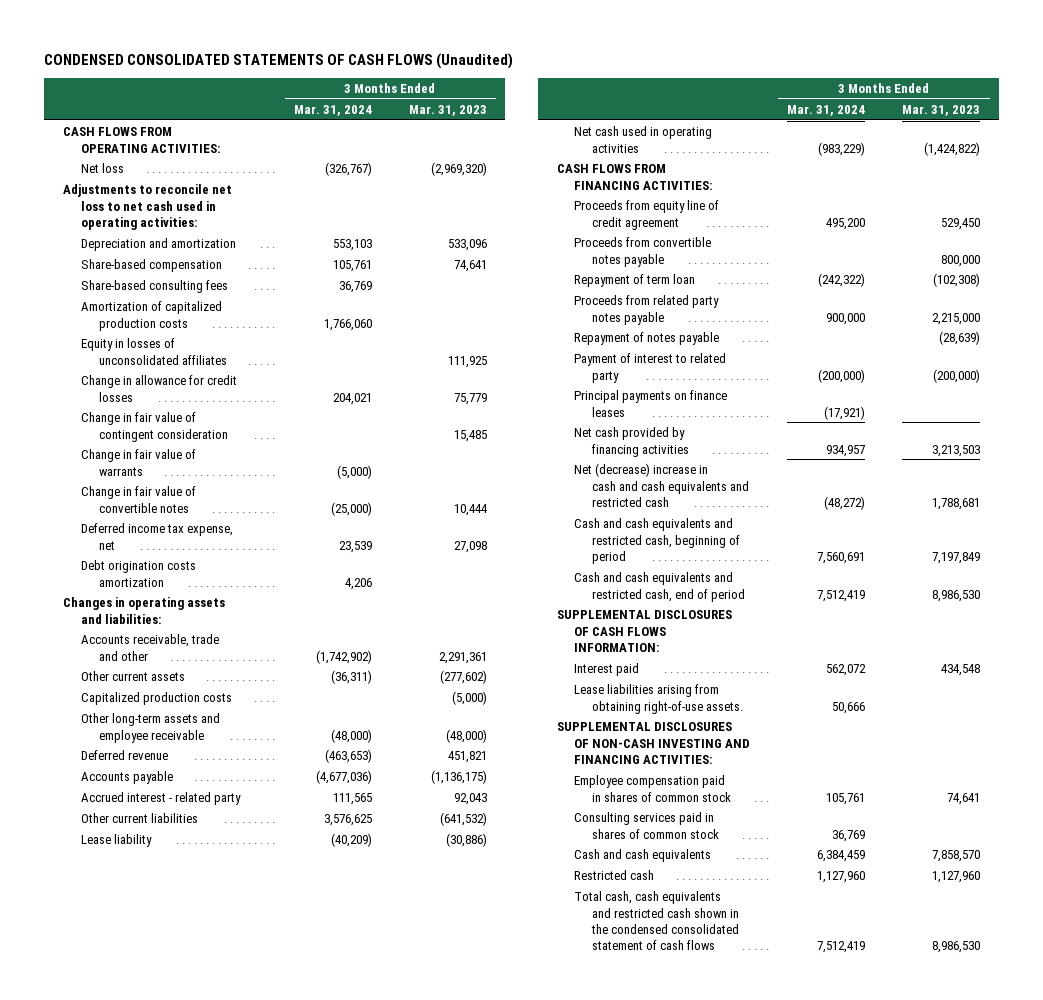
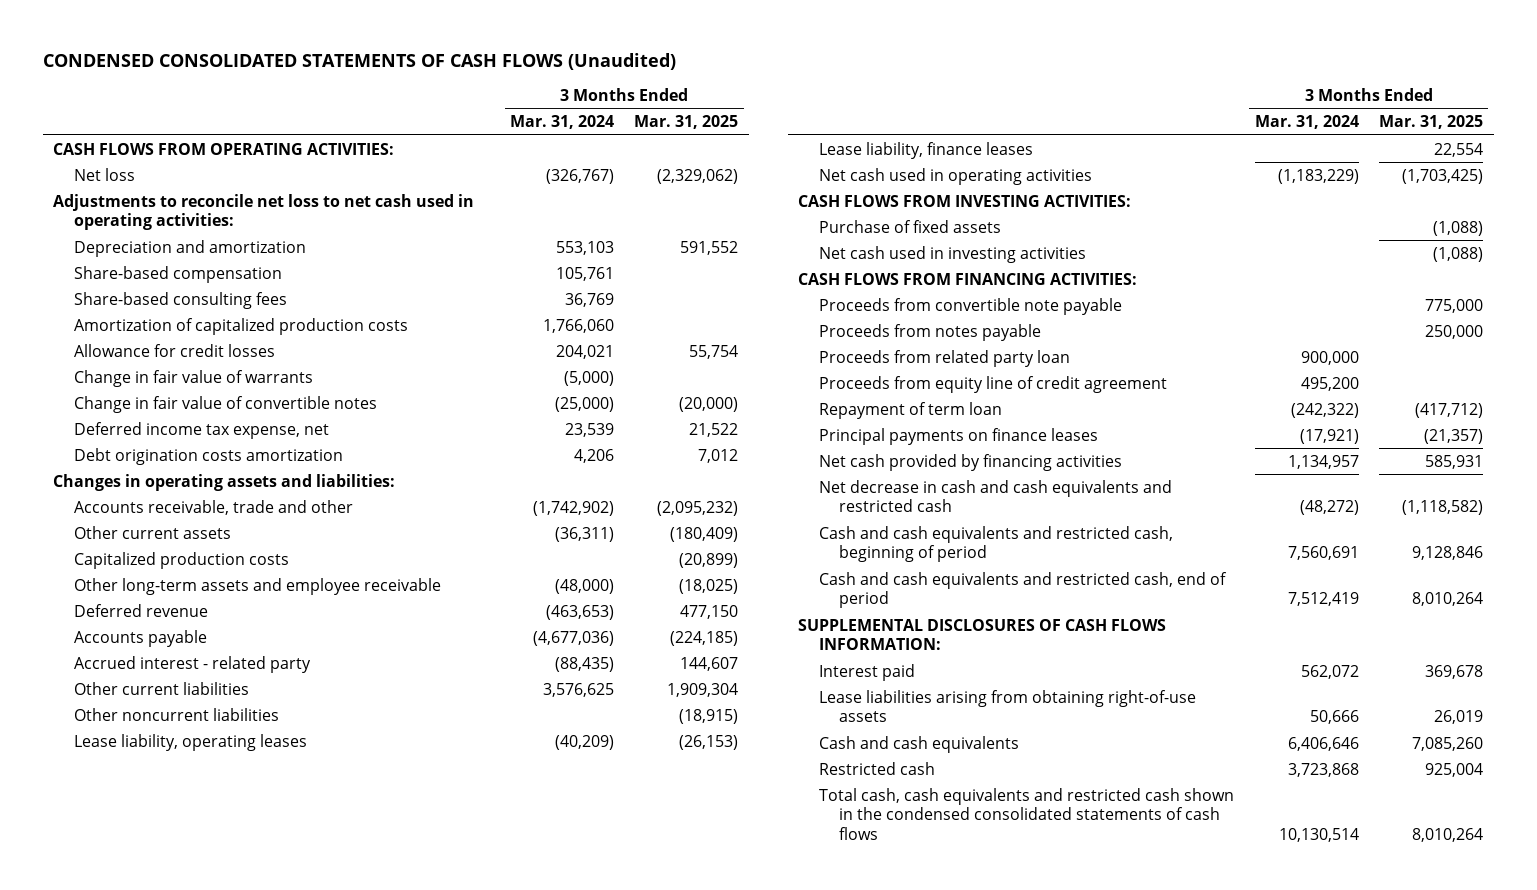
[408,105,487,117] Mar. 31, 2023 -> none
none -> [634,115,739,130] Mar. 31, 2025
[80,338,227,365] Equity in losses of unconsolidated affiliates -> none
[80,412,228,442] Change in fair value of contingent consideration -> none
[80,375,237,402] Change in allowance for credit losses -> [73,343,275,357] Allowance for credit losses
[332,793,372,806] 111,565 -> [554,656,614,672] (88,435)
none -> [73,707,279,721] Other noncurrent liabilities
[80,834,152,848] Lease liability -> [73,733,307,751] Lease liability, operating leases
none -> [818,141,1033,159] Lease liability, finance leases
[818,141,866,156] (983,229) -> [1277,168,1359,184] (1,183,229)
none -> [798,194,1132,207] CASH FLOWS FROM INVESTING ACTIVITIES:
none -> [818,219,1001,233] Purchase of fixed assets
none -> [818,245,1086,263] Net cash used in investing activities
none -> [818,297,1122,315] Proceeds from convertible note payable
none -> [818,323,1041,341] Proceeds from notes payable
none -> [818,349,1070,367] Proceeds from related party loan
[574,237,712,267] Proceeds from convertible notes payable -> none
[574,295,720,325] Proceeds from related party notes payable -> none
[574,332,720,346] Repayment of notes payable -> none
[574,353,727,383] Payment of interest to related party -> none
[826,444,866,457] 934,957 -> [1287,454,1359,469] 1,134,957
[574,463,750,507] Net (decrease) increase in cash and cash equivalents and restricted cash -> [818,479,1172,513] Net decrease in cash and cash equivalents and restricted cash
[556,722,751,764] SUPPLEMENTAL DISCLOSURES OF NON-CASH INVESTING AND FINANCING ACTIVITIES: -> none
[574,775,732,802] Employee compensation paid in shares of common stock -> none
[574,812,720,839] Consulting services paid in shares of common stock -> none
[574,684,744,714] Lease liabilities arising from obtaining right-of-use assets. -> [818,689,1196,723] Lease liabilities arising from obtaining right-of-use assets
[817,850,866,863] 6,384,459 -> [1287,736,1359,751] 6,406,646
[817,871,866,884] 1,127,960 -> [1287,762,1359,777] 3,723,868
[574,891,740,951] Total cash, cash equivalents and restricted cash shown in the condensed consolidated statement of cash flows -> [818,787,1234,840] Total cash, cash equivalents and restricted cash shown in the condensed consolidated statements of cash flows
[817,941,866,954] 7,512,419 -> [1278,827,1359,842] 10,130,514

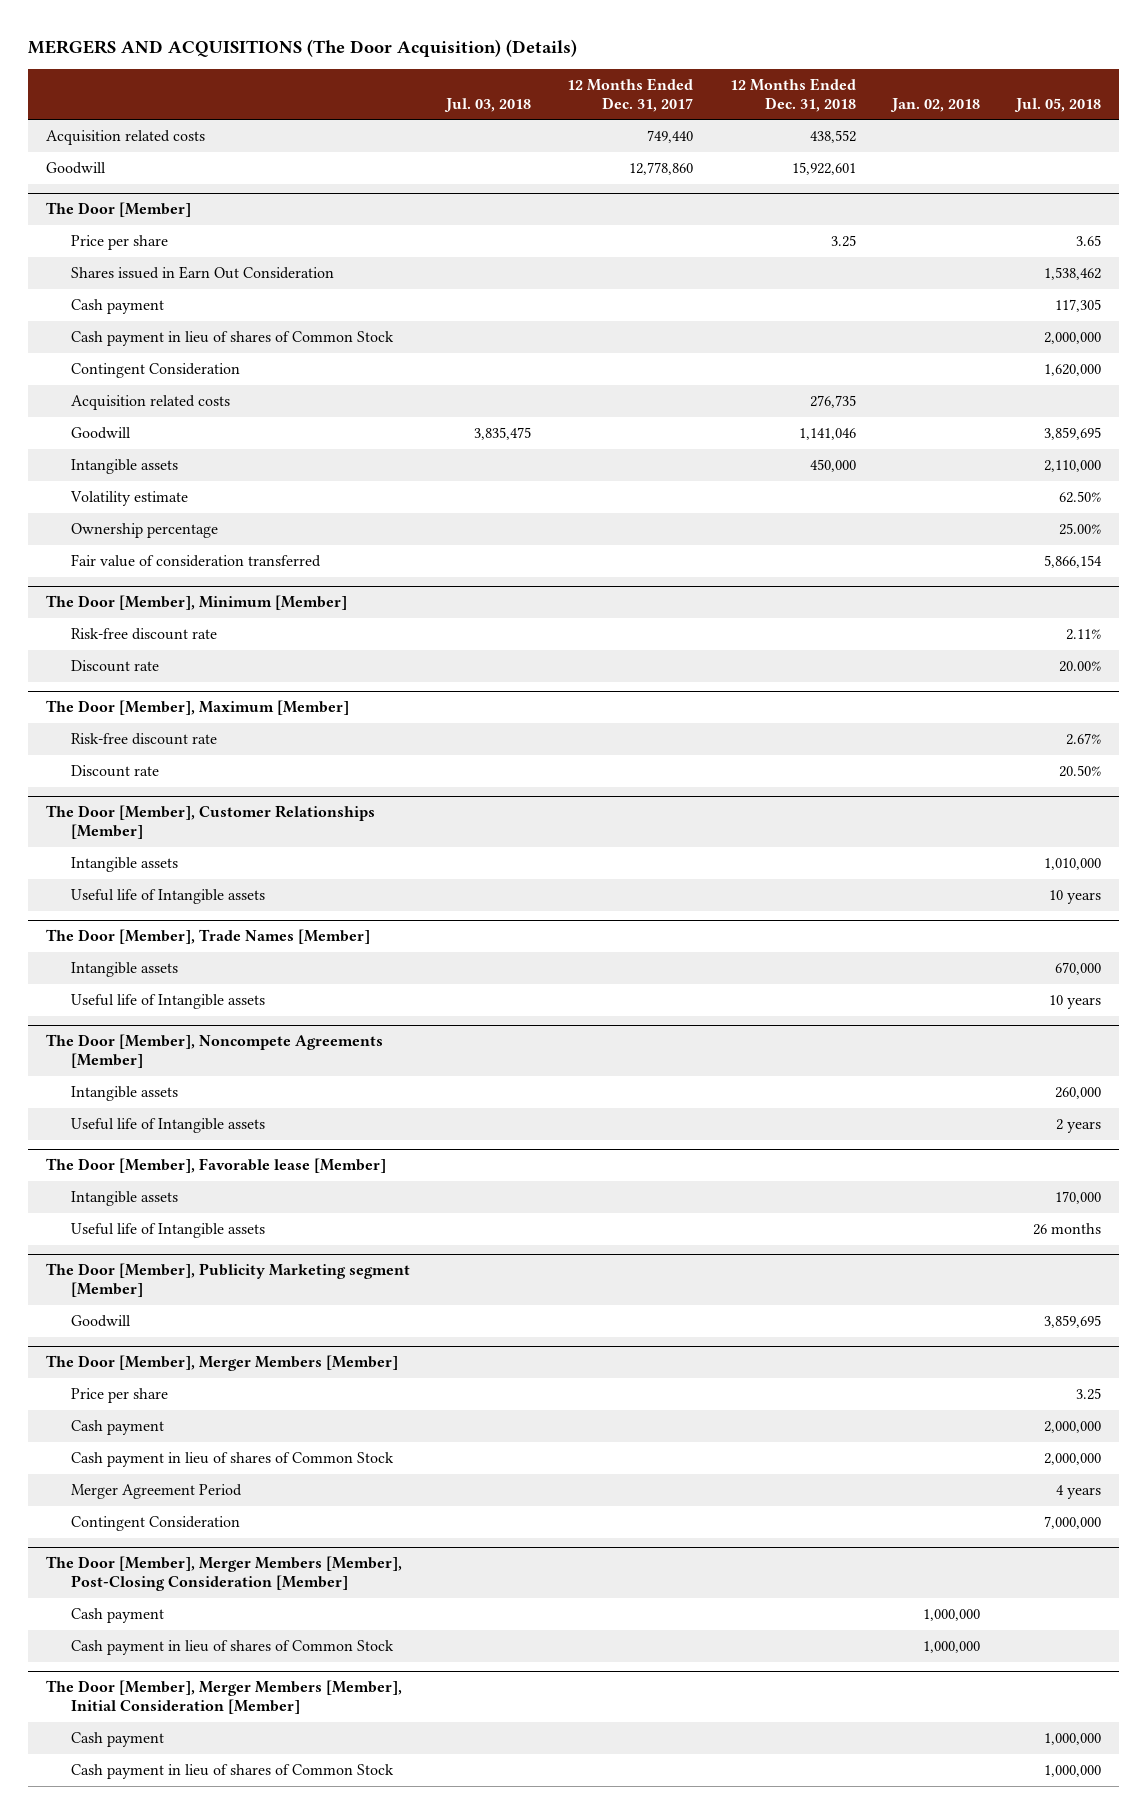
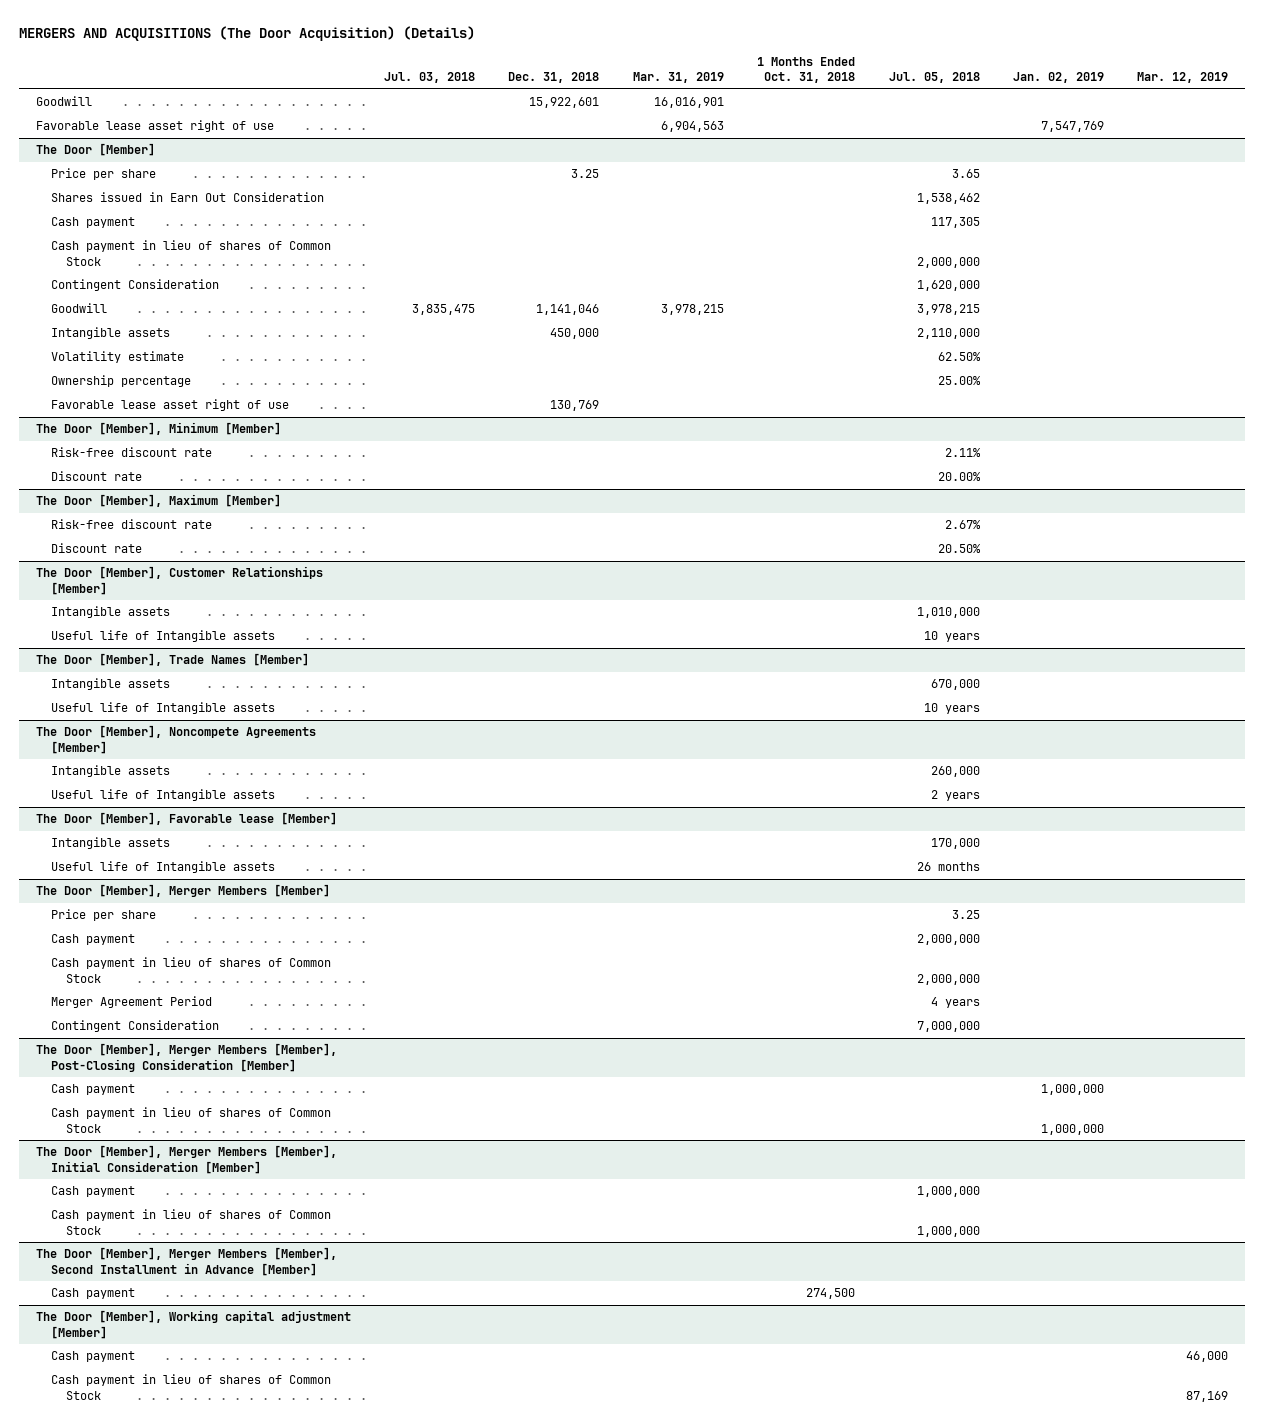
[567,78,694,112] 12 Months Ended Dec. 31, 2017 -> none
[729,78,856,112] 12 Months Ended Dec. 31, 2018 -> none
[889,97,980,112] Jan. 02, 2018 -> none
none -> [508,72,600,84] Dec. 31, 2018
none -> [632,72,724,84] Mar. 31, 2019
none -> [757,57,856,84] 1 Months Ended Oct. 31, 2018
none -> [1012,72,1104,84] Jan. 02, 2019
none -> [1137,72,1229,84] Mar. 12, 2019
[45,130,205,146] Acquisition related costs -> none
none -> [35,120,274,133] Favorable lease asset right of use
[70,395,230,411] Acquisition related costs -> none
[1044,427,1102,441] 3,859,695 -> [916,304,980,316] 3,978,215
[70,554,321,568] Fair value of consideration transferred -> none
none -> [50,399,289,412] Favorable lease asset right of use
[45,1263,410,1298] The Door [Member], Publicity Marketing segment [Member] -> none
[70,1315,131,1328] Goodwill -> none
none -> [35,1247,337,1276] The Door [Member], Merger Members [Member], Second Installment in Advance [Member]
none -> [50,1288,135,1300] Cash payment
none -> [35,1310,351,1339] The Door [Member], Working capital adjustment [Member]
none -> [50,1351,135,1363] Cash payment
none -> [50,1374,331,1400] Cash payment in lieu of shares of Common Stock

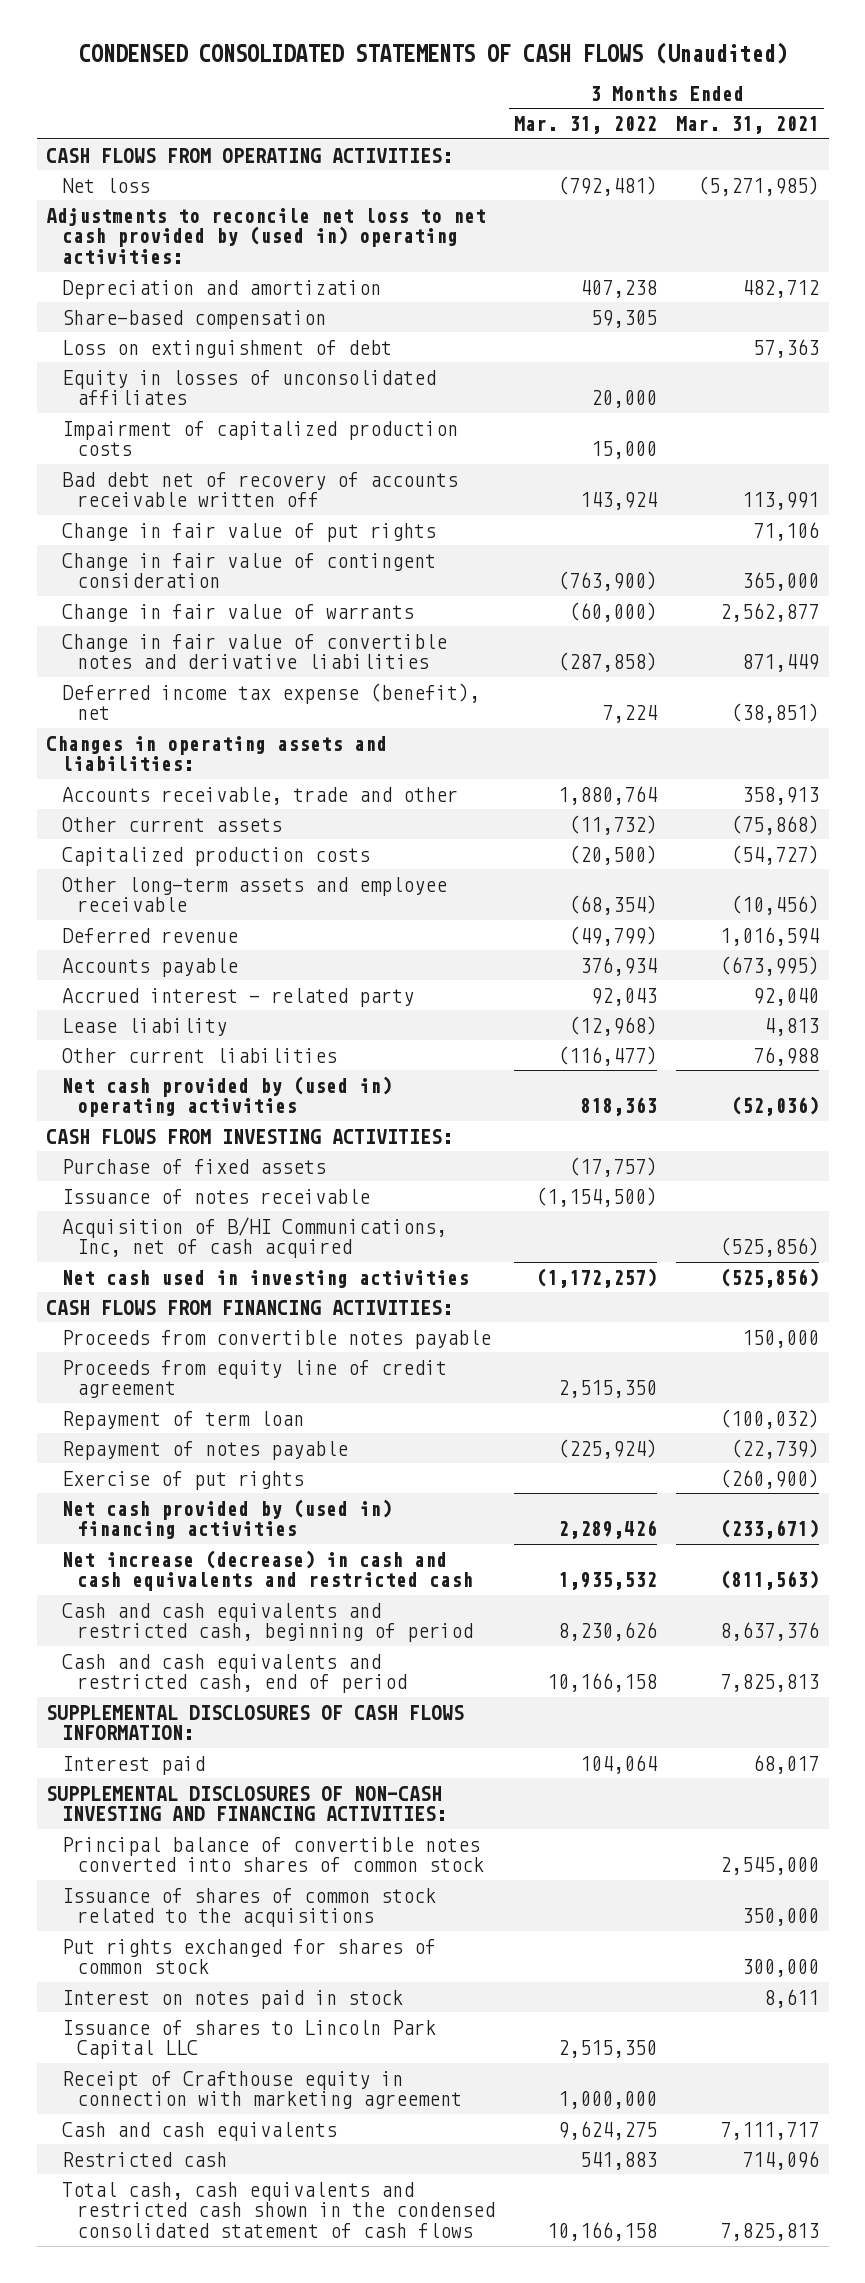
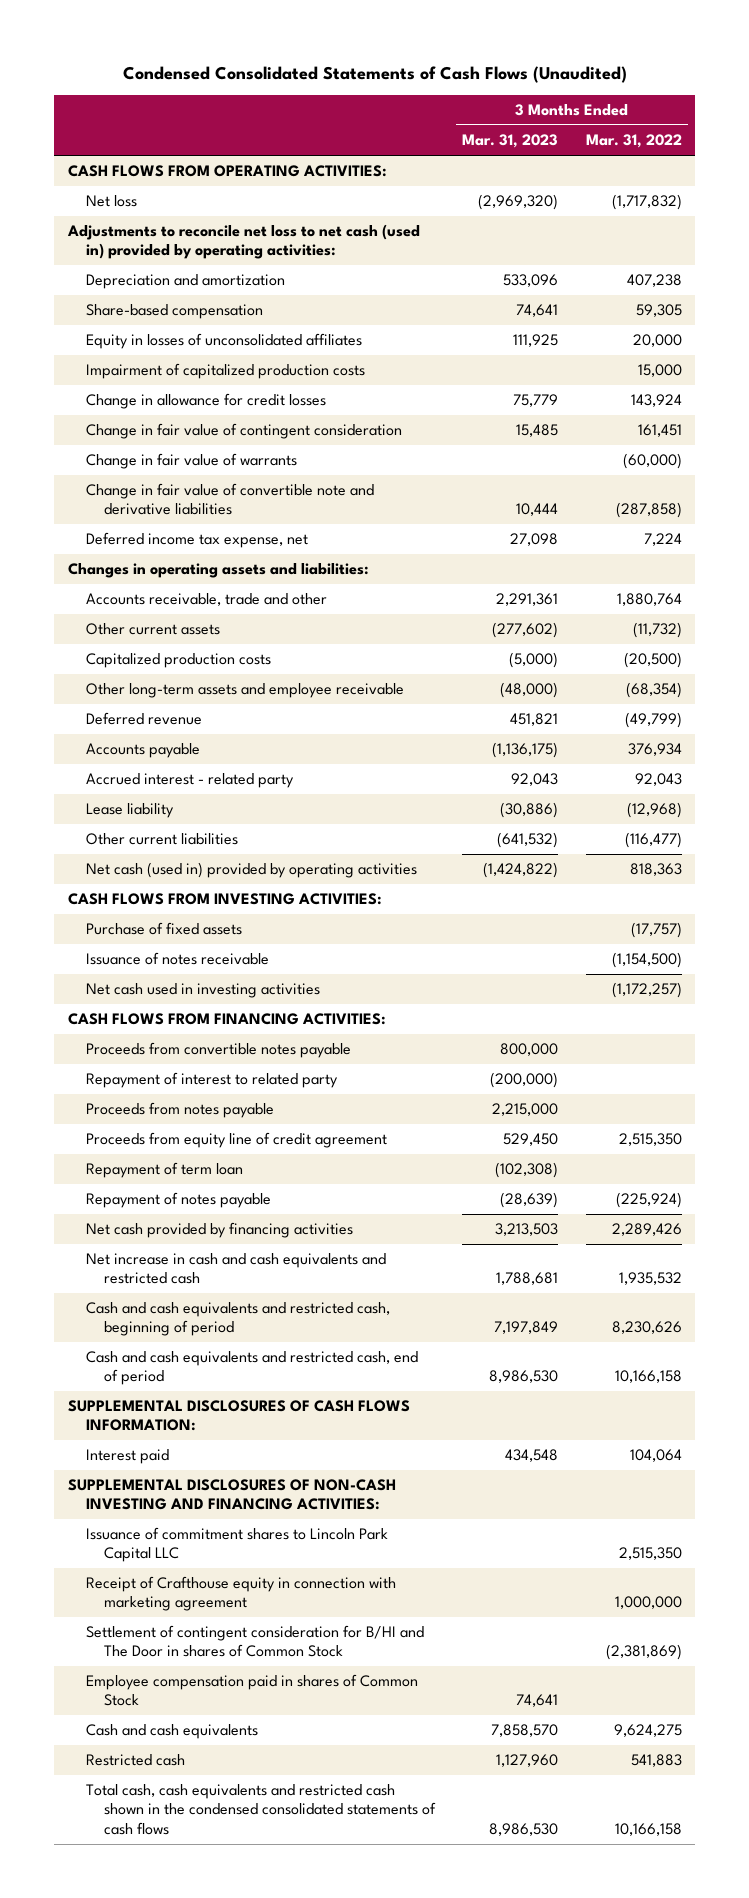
[78,41,787,64] CONDENSED CONSOLIDATED STATEMENTS OF CASH FLOWS (Unaudited) -> [122,65,627,83] Condensed Consolidated Statements of Cash Flows (Unaudited)
[676,116,820,135] Mar. 31, 2021 -> none
none -> [462,134,559,149] Mar. 31, 2023
[558,175,658,196] (792,481) -> [611,194,682,211] (1,717,832)
[46,207,487,265] Adjustments to reconcile net loss to net cash provided by (used in) operating activities: -> [66,224,420,260] Adjustments to reconcile net loss to net cash (used in) provided by operating activities:
[61,339,392,358] Loss on extinguishment of debt -> none
[61,522,436,542] Change in fair value of put rights -> none
[61,471,458,508] Bad debt net of recovery of accounts receivable written off -> [86,393,327,410] Change in allowance for credit losses
[558,571,658,592] (763,900) -> [637,424,682,438] 161,451
[61,633,447,670] Change in fair value of convertible notes and derivative liabilities -> [86,483,375,516] Change in fair value of convertible note and derivative liabilities
[61,682,480,721] Deferred income tax expense (benefit), net -> [86,532,309,549] Deferred income tax expense, net
[61,1075,392,1118] Net cash provided by (used in) operating activities -> [86,862,418,879] Net cash (used in) provided by operating activities
[61,1216,447,1259] Acquisition of B/HI Communications, Inc, net of cash acquired -> none
none -> [86,1072,339,1089] Repayment of interest to related party
none -> [86,1102,275,1119] Proceeds from notes payable
[61,1470,304,1490] Exercise of put rights -> none
[61,1498,392,1540] Net cash provided by (used in) financing activities -> [86,1222,354,1239] Net cash provided by financing activities
[61,1549,474,1592] Net increase (decrease) in cash and cash equivalents and restricted cash -> [86,1253,387,1285] Net increase in cash and cash equivalents and restricted cash
[61,1836,485,1873] Principal balance of convertible notes converted into shares of common stock -> none
[61,1887,436,1928] Issuance of shares of common stock related to the acquisitions -> none
[61,1938,436,1975] Put rights exchanged for shares of common stock -> none
[61,1989,403,2009] Interest on notes paid in stock -> none
[61,2019,436,2060] Issuance of shares to Lincoln Park Capital LLC -> [86,1527,389,1563] Issuance of commitment shares to Lincoln Park Capital LLC
none -> [86,1625,425,1658] Settlement of contingent consideration for B/HI and The Door in shares of Common Stock
none -> [86,1674,419,1707] Employee compensation paid in shares of Common Stock
[61,2181,496,2239] Total cash, cash equivalents and restricted cash shown in the condensed consolidated statement of cash flows -> [86,1784,437,1835] Total cash, cash equivalents and restricted cash shown in the condensed consolidated statements of cash flows

